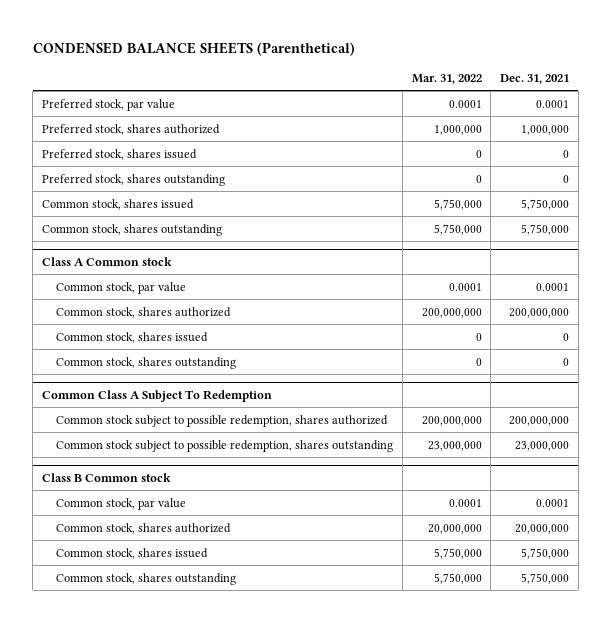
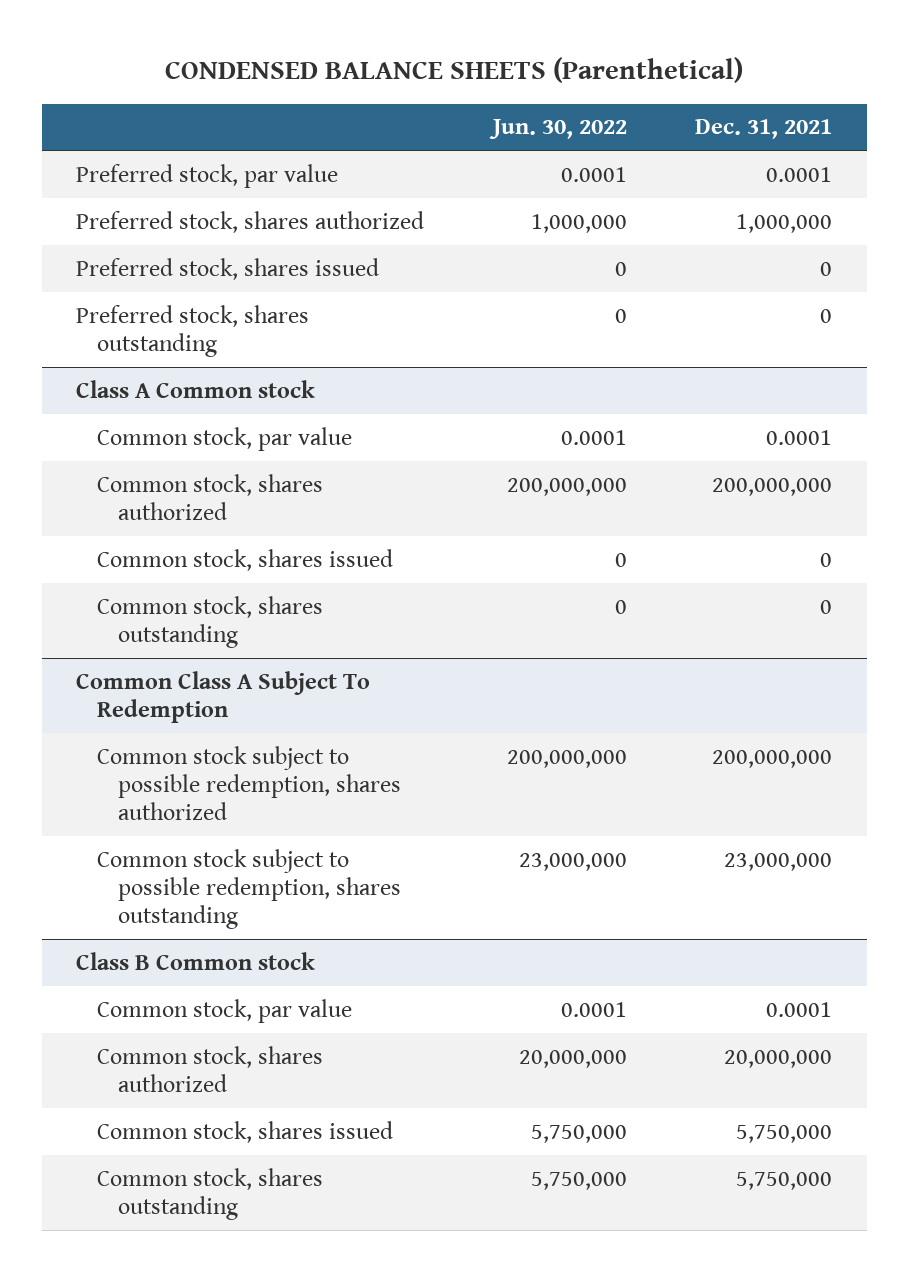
[411,74,482,85] Mar. 31, 2022 -> none
none -> [488,119,627,140] Jun. 30, 2022
[42,198,195,210] Common stock, shares issued -> none
[42,223,223,236] Common stock, shares outstanding -> none

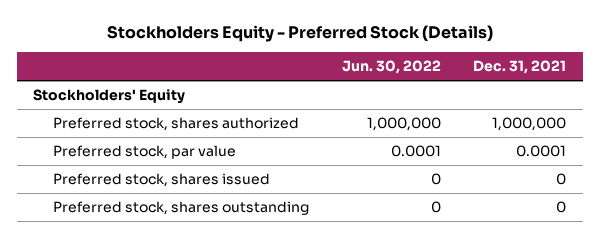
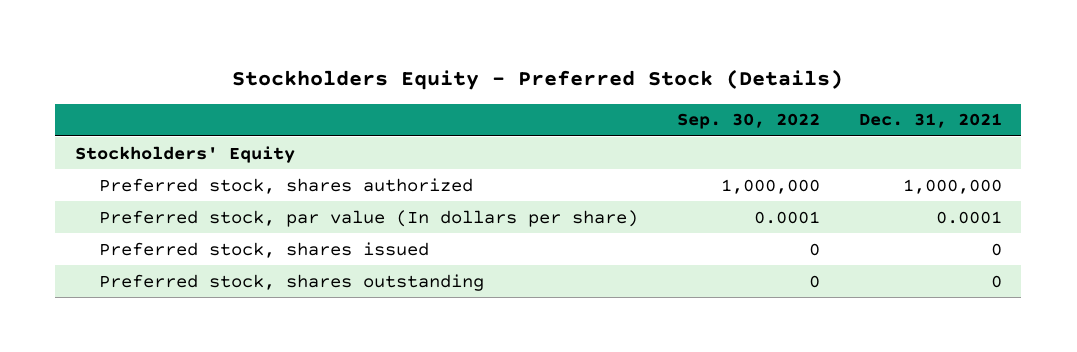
[341,60,441,75] Jun. 30, 2022 -> none
none -> [677,113,821,130] Sep. 30, 2022
[53,145,237,160] Preferred stock, par value -> [99,209,639,227] Preferred stock, par value (In dollars per share)

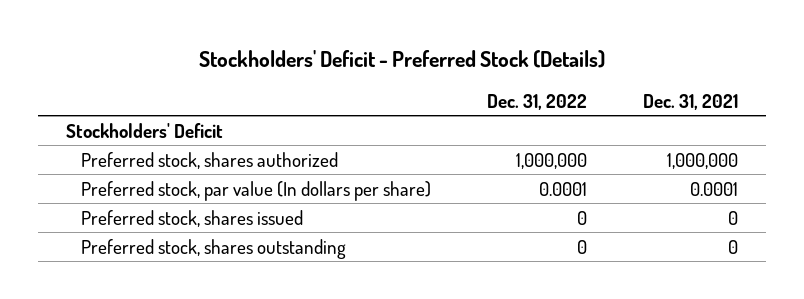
[232,68,844,90] Stockholders Equity - Preferred Stock (Details) -> [198,50,605,69] Stockholders' Deficit - Preferred Stock (Details)
[677,113,821,130] Sep. 30, 2022 -> none
none -> [486,93,587,110] Dec. 31, 2022
[74,145,295,163] Stockholders' Equity -> [65,122,223,138] Stockholders' Deficit

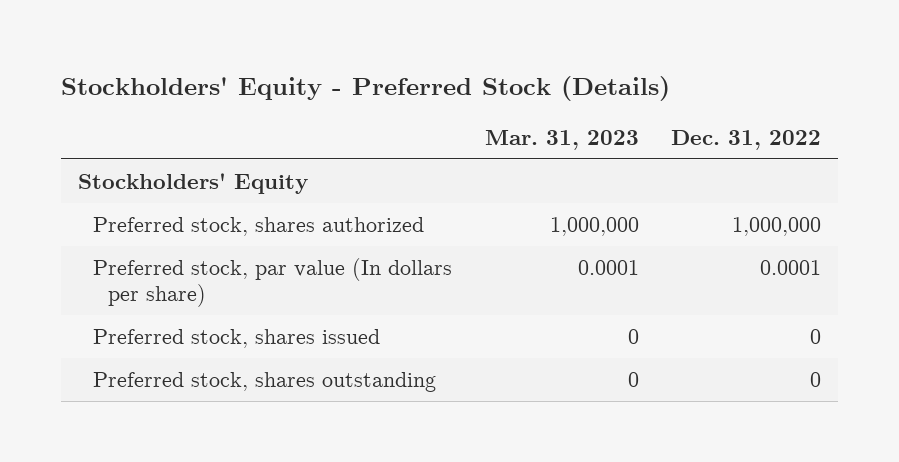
[198,50,605,69] Stockholders' Deficit - Preferred Stock (Details) -> [61,75,671,101] Stockholders' Equity - Preferred Stock (Details)
[642,93,738,110] Dec. 31, 2021 -> none
none -> [484,129,639,150] Mar. 31, 2023
[65,122,223,138] Stockholders' Deficit -> [77,172,308,194] Stockholders' Equity

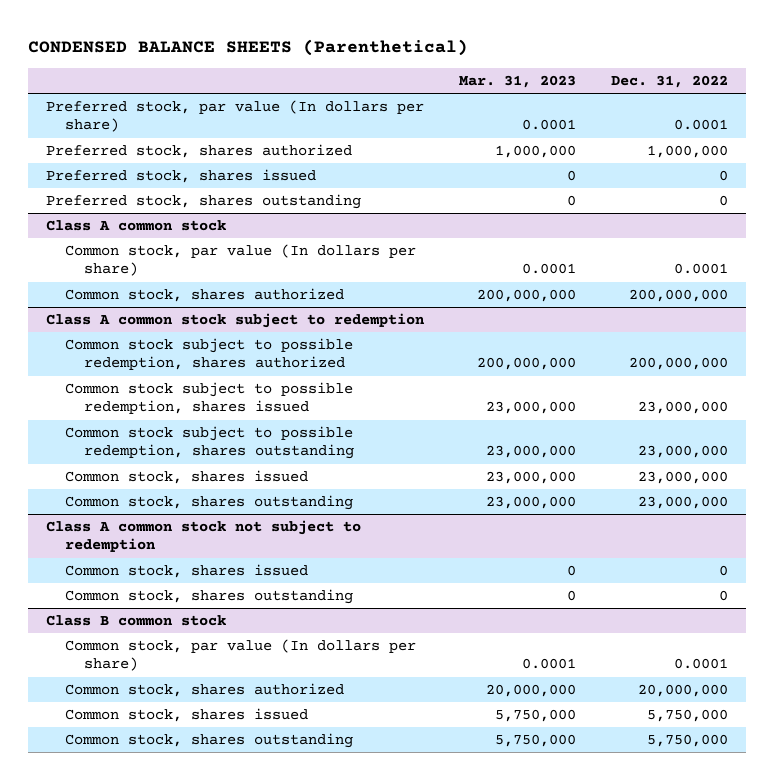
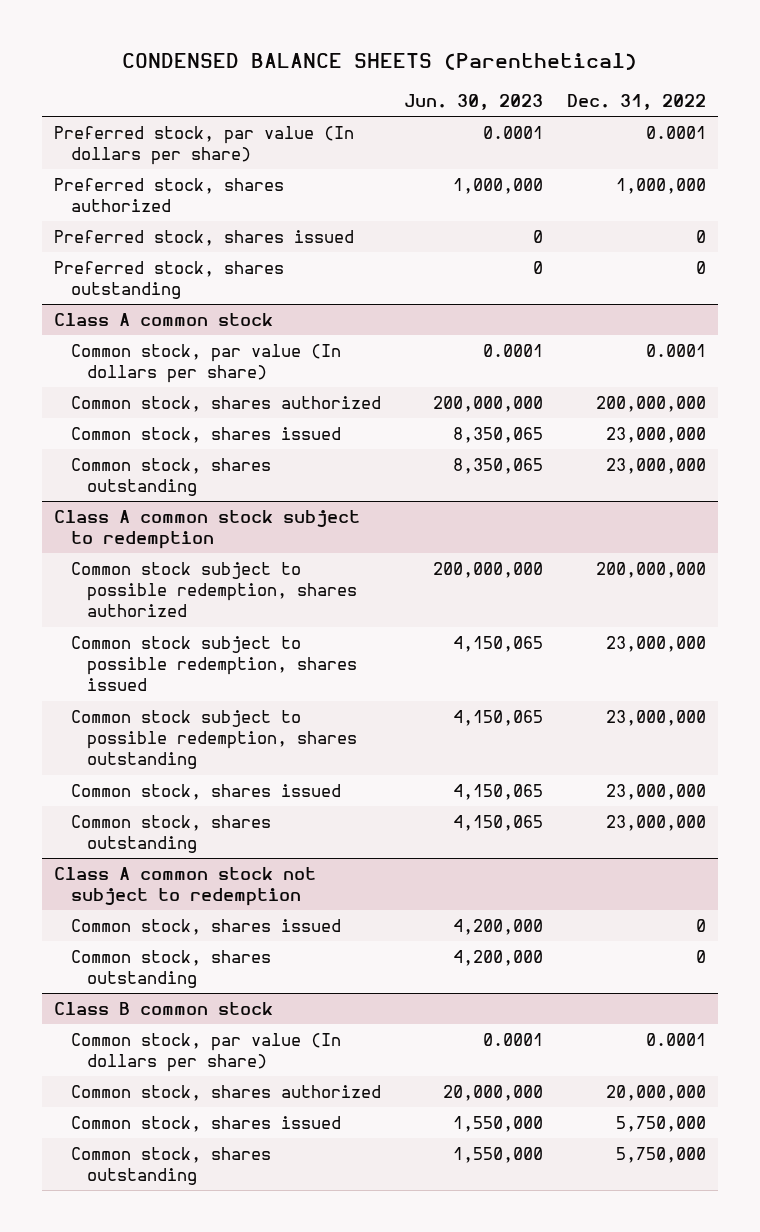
[458,74,576,88] Mar. 31, 2023 -> none
none -> [404,93,544,110] Jun. 30, 2023
none -> [70,426,341,443] Common stock, shares issued
none -> [70,457,271,497] Common stock, shares outstanding

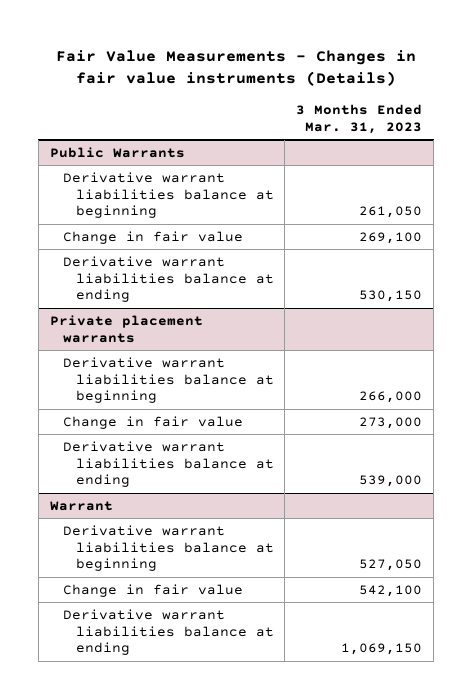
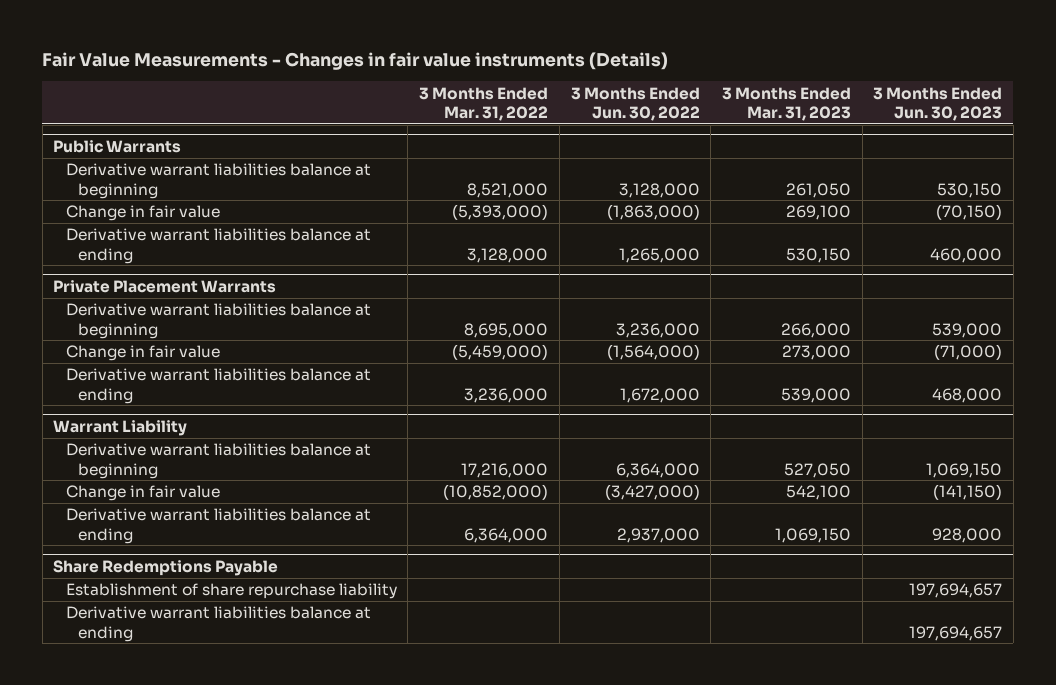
none -> [419,86,549,121] 3 Months Ended Mar. 31, 2022
none -> [570,86,700,121] 3 Months Ended Jun. 30, 2022
none -> [873,86,1003,121] 3 Months Ended Jun. 30, 2023
[49,314,203,343] Private placement warrants -> [53,279,277,293] Private Placement Warrants
[49,500,113,511] Warrant -> [53,419,188,436] Warrant Liability
none -> [53,559,279,576] Share Redemptions Payable
none -> [65,583,397,600] Establishment of share repurchase liability
none -> [65,606,371,642] Derivative warrant liabilities balance at ending

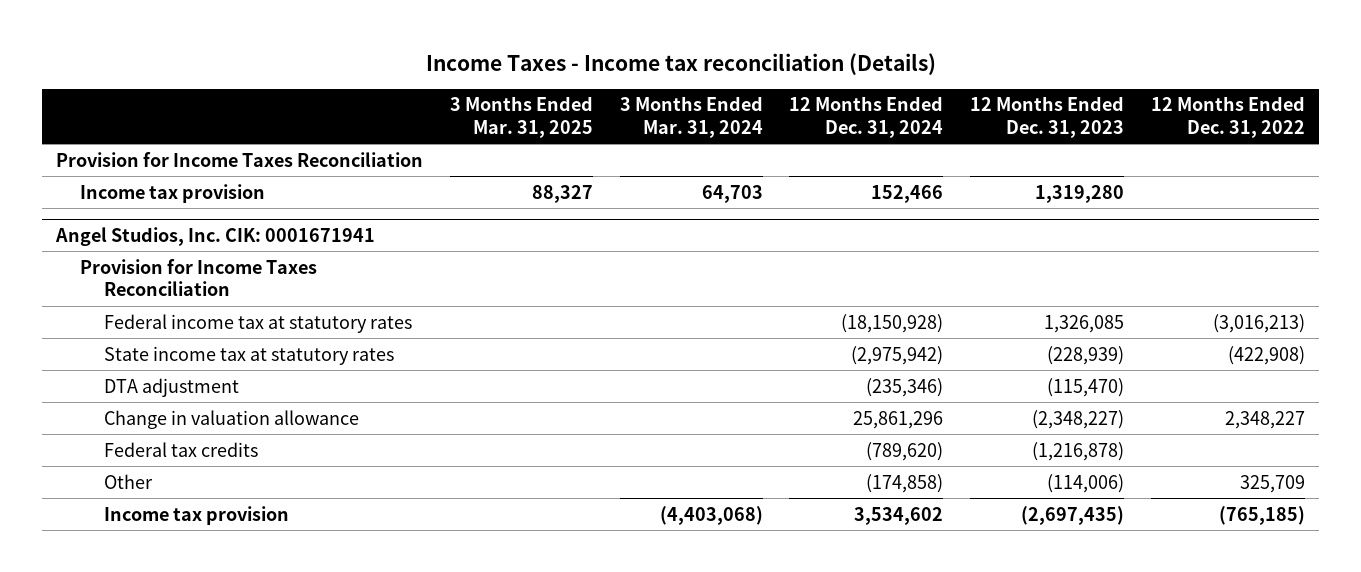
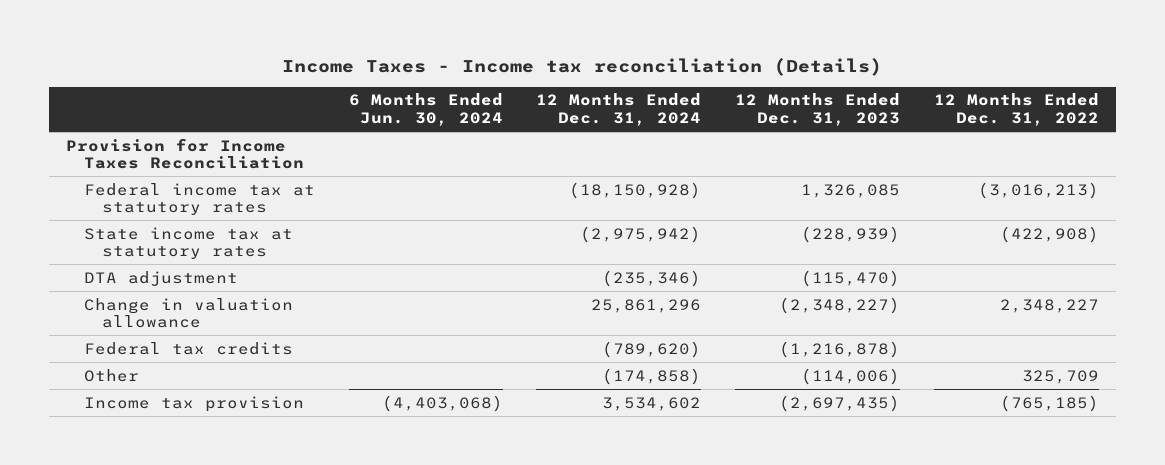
[449,96,593,138] 3 Months Ended Mar. 31, 2025 -> none
[619,96,763,138] 3 Months Ended Mar. 31, 2024 -> none
none -> [348,93,503,126] 6 Months Ended Jun. 30, 2024
[79,183,265,203] Income tax provision -> none
[54,226,375,246] Angel Studios, Inc. CIK: 0001671941 -> none
[79,258,317,297] Provision for Income Taxes Reconciliation -> none

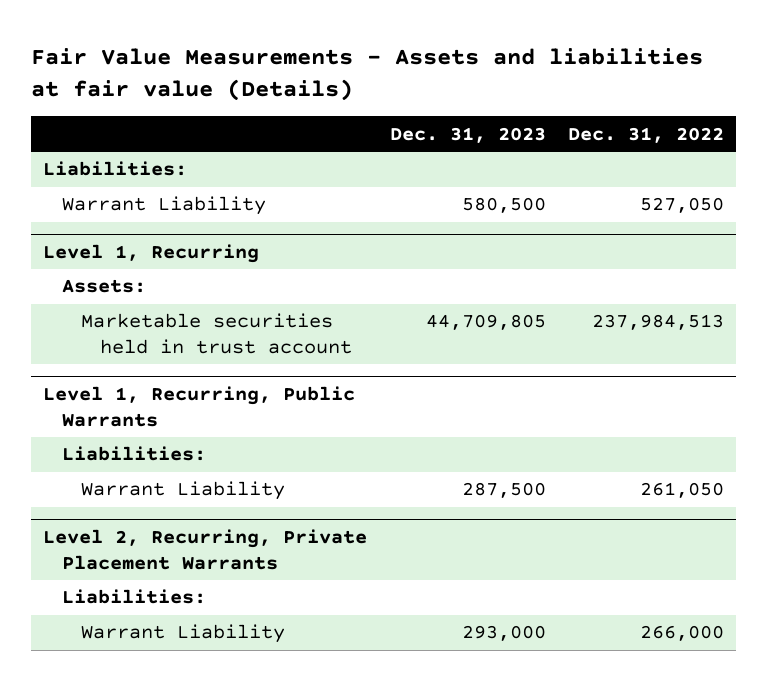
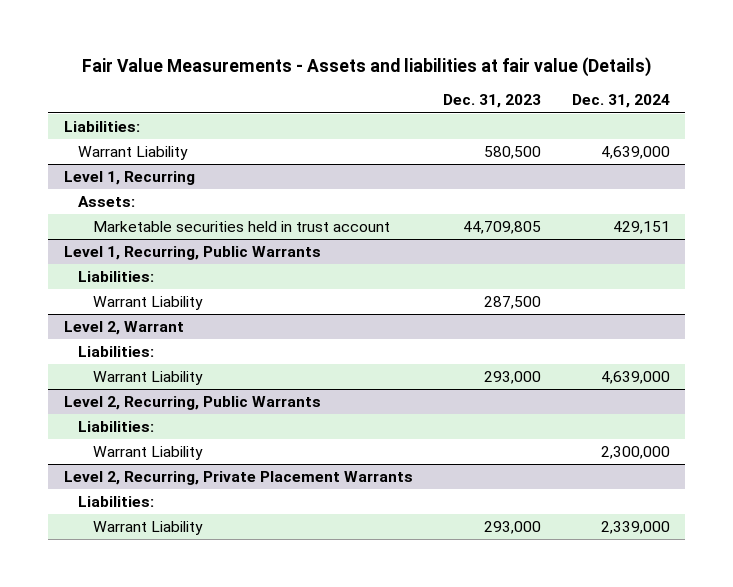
[568,126,725,143] Dec. 31, 2022 -> none
none -> [571,94,670,109] Dec. 31, 2024
none -> [63,320,184,335] Level 2, Warrant
none -> [78,345,155,357] Liabilities:
none -> [92,370,203,385] Warrant Liability
none -> [63,395,321,410] Level 2, Recurring, Public Warrants
none -> [78,420,155,432] Liabilities:
none -> [92,445,203,460] Warrant Liability

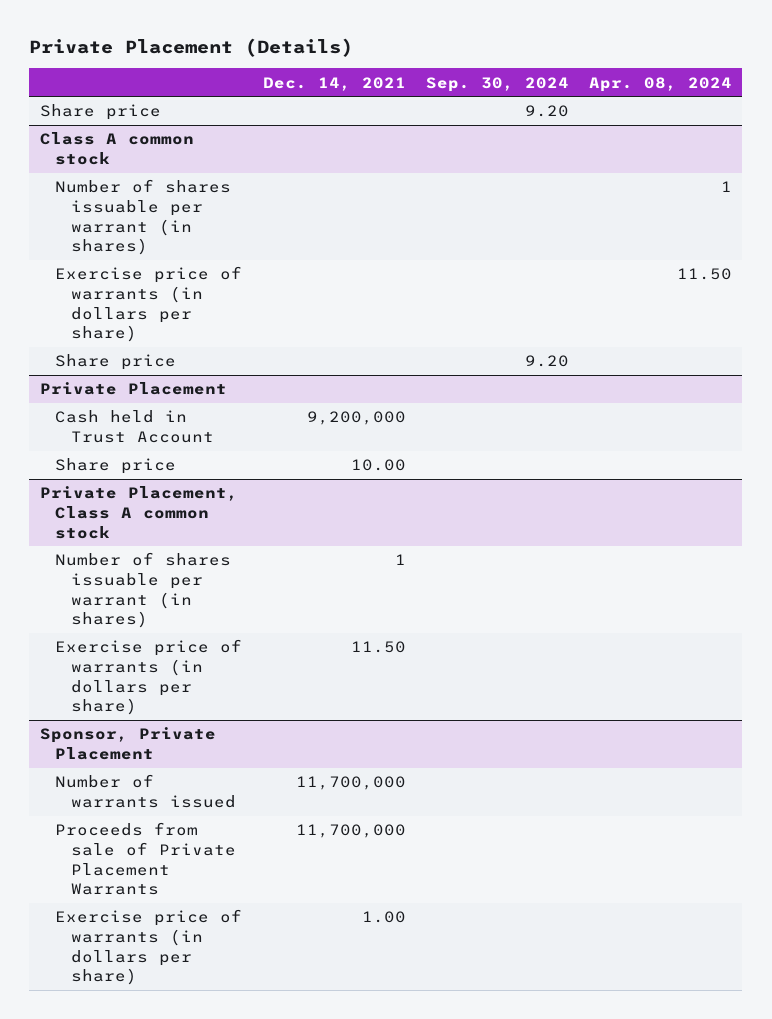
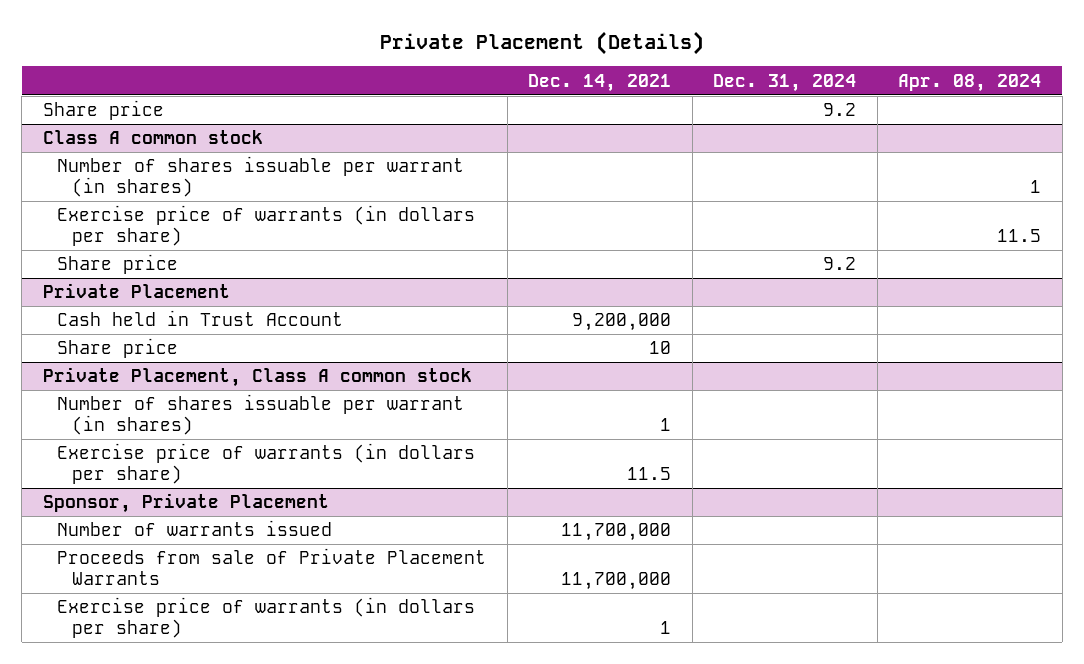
[425,76,569,92] Sep. 30, 2024 -> none
none -> [713,73,857,92] Dec. 31, 2024
[677,268,733,281] 11.50 -> [997,229,1042,243] 11.5
[350,459,406,472] 10.00 -> [649,341,672,355] 10
[350,641,406,654] 11.50 -> [627,467,672,481] 11.5
[361,911,406,924] 1.00 -> [660,621,672,635] 1

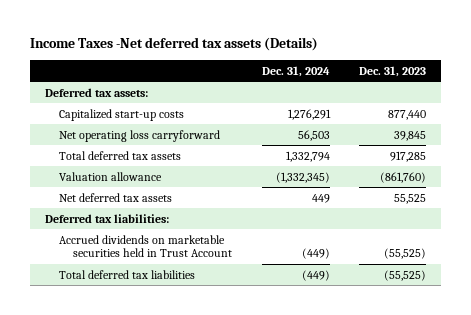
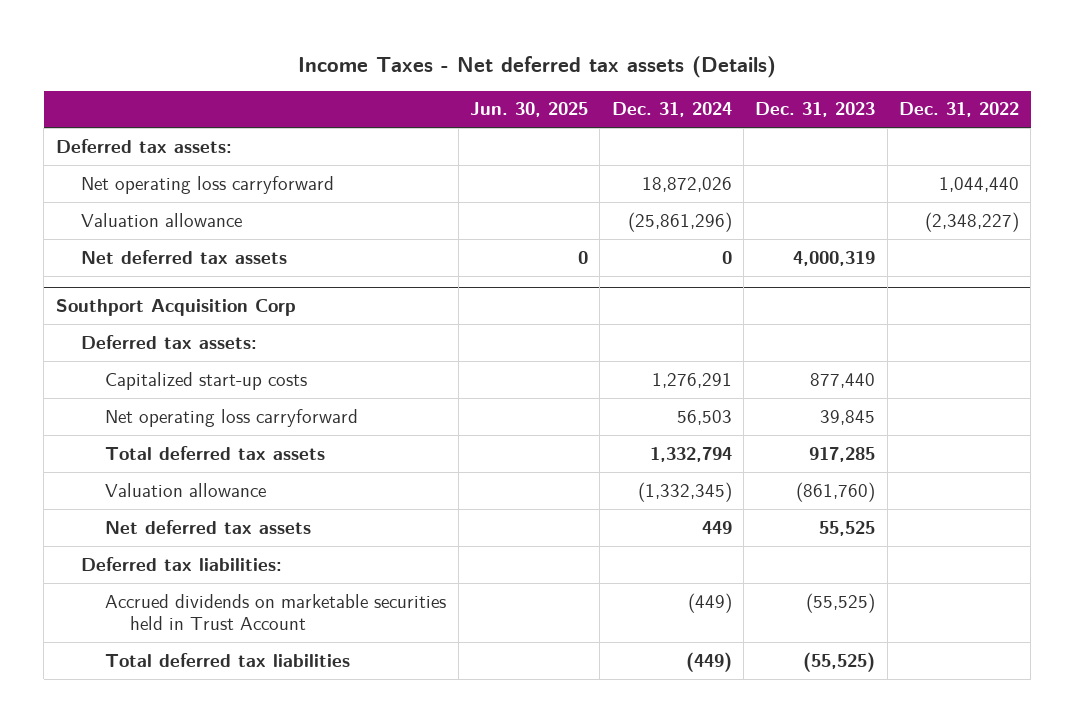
[29,37,318,52] Income Taxes -Net deferred tax assets (Details) -> [298,56,777,79] Income Taxes - Net deferred tax assets (Details)
none -> [469,102,588,118] Jun. 30, 2025
none -> [898,102,1019,118] Dec. 31, 2022
none -> [80,175,334,194] Net operating loss carryforward
none -> [80,212,242,227] Valuation allowance
none -> [80,249,287,264] Net deferred tax assets
none -> [55,298,296,316] Southport Acquisition Corp
none -> [80,334,257,349] Deferred tax assets:

